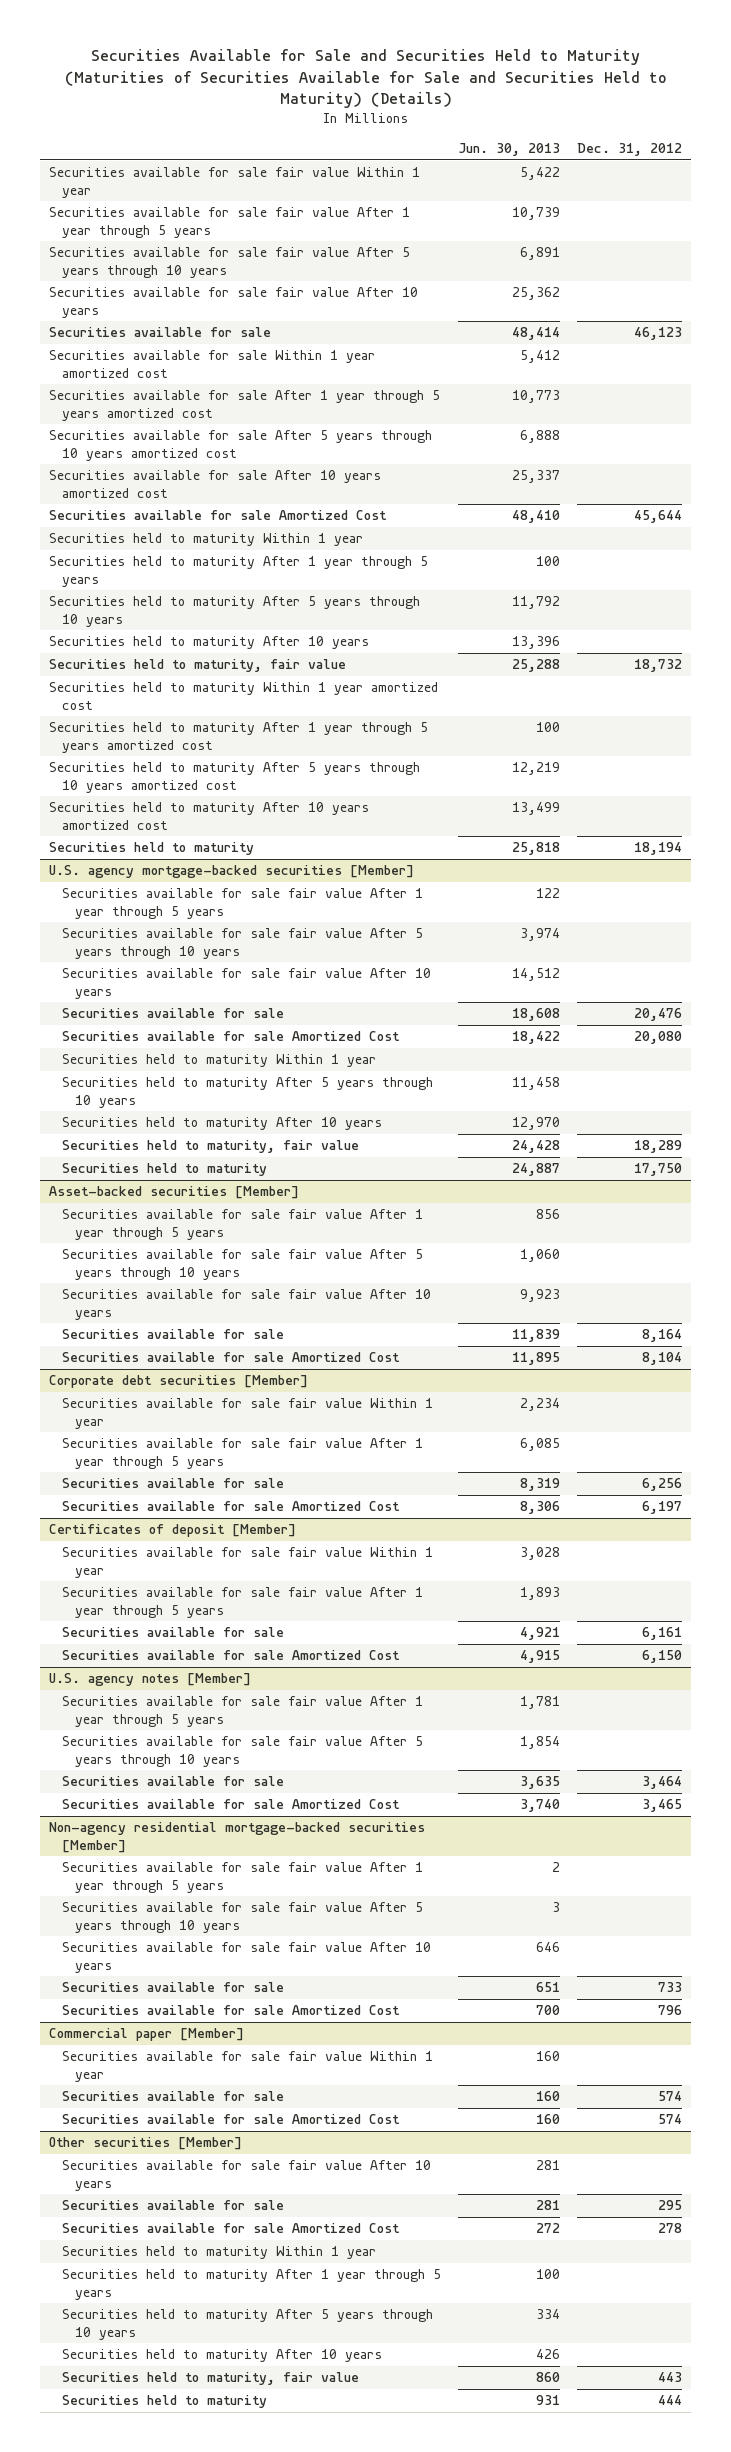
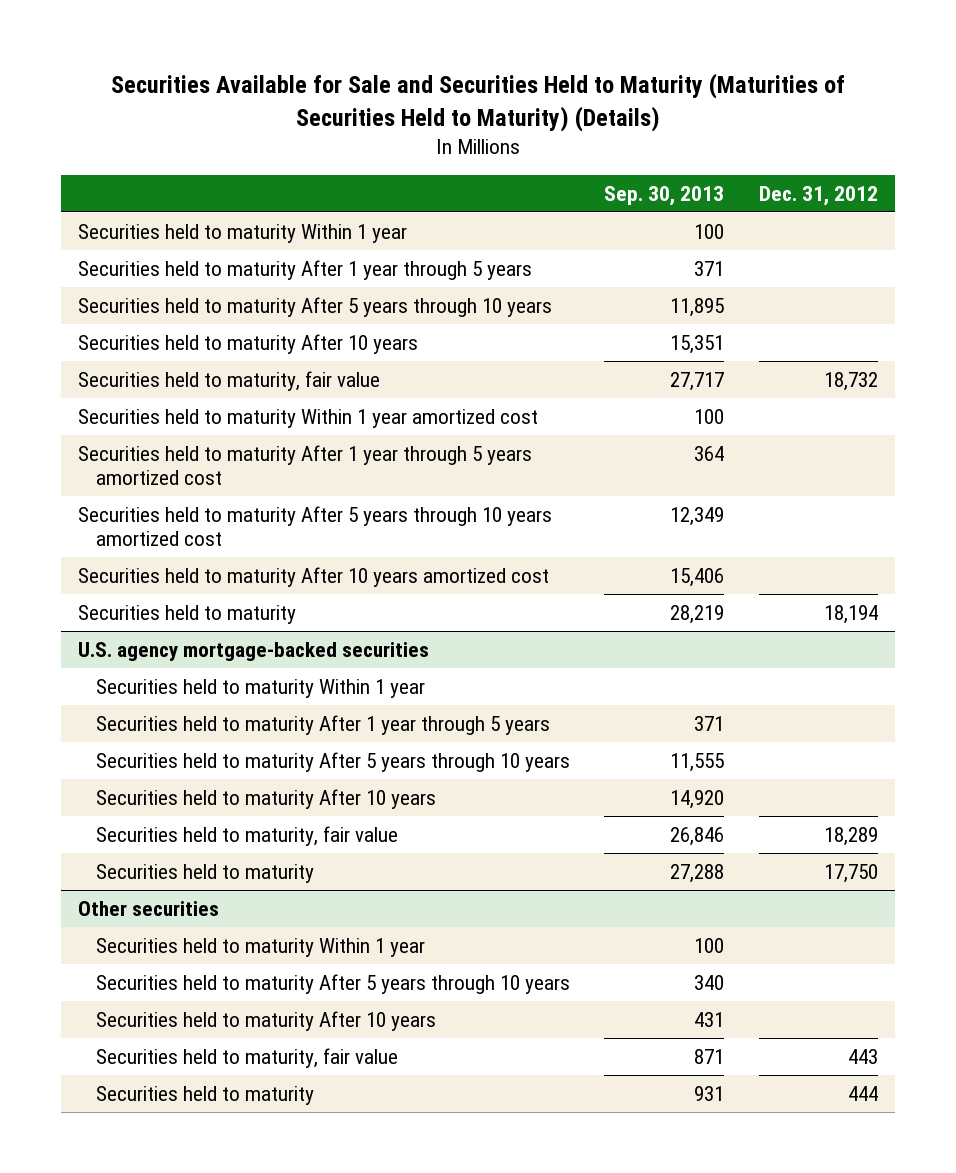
[64,49,667,109] Securities Available for Sale and Securities Held to Maturity (Maturities of Securities Available for Sale and Securities Held to Maturity) (Details) -> [111,73,846,132] Securities Available for Sale and Securities Held to Maturity (Maturities of Securities Held to Maturity) (Details)
[458,143,561,157] Jun. 30, 2013 -> none
none -> [604,185,725,206] Sep. 30, 2013
[48,167,420,198] Securities available for sale fair value Within 1 year -> none
[48,207,410,238] Securities available for sale fair value After 1 year through 5 years -> none
[48,247,410,278] Securities available for sale fair value After 5 years through 10 years -> none
[48,287,418,318] Securities available for sale fair value After 10 years -> none
[48,327,271,338] Securities available for sale -> none
[48,350,375,378] Securities available for sale Within 1 year amortized cost -> none
[48,390,440,421] Securities available for sale After 1 year through 5 years amortized cost -> none
[48,430,432,461] Securities available for sale After 5 years through 10 years amortized cost -> none
[48,470,381,498] Securities available for sale After 10 years amortized cost -> none
[48,510,387,521] Securities available for sale Amortized Cost -> none
[61,888,423,919] Securities available for sale fair value After 1 year through 5 years -> none
[61,928,423,959] Securities available for sale fair value After 5 years through 10 years -> none
[61,968,431,999] Securities available for sale fair value After 10 years -> none
[61,1008,284,1019] Securities available for sale -> none
[61,1031,400,1042] Securities available for sale Amortized Cost -> none
[48,865,414,879] U.S. agency mortgage-backed securities [Member] -> [78,641,430,661] U.S. agency mortgage-backed securities
none -> [95,714,550,735] Securities held to maturity After 1 year through 5 years
[48,1186,299,1200] Asset-backed securities [Member] -> none
[61,1209,423,1240] Securities available for sale fair value After 1 year through 5 years -> none
[61,1249,423,1280] Securities available for sale fair value After 5 years through 10 years -> none
[61,1289,431,1320] Securities available for sale fair value After 10 years -> none
[61,1329,284,1340] Securities available for sale -> none
[61,1352,400,1363] Securities available for sale Amortized Cost -> none
[48,1375,308,1389] Corporate debt securities [Member] -> none
[61,1398,433,1429] Securities available for sale fair value Within 1 year -> none
[61,1438,423,1469] Securities available for sale fair value After 1 year through 5 years -> none
[61,1478,284,1489] Securities available for sale -> none
[61,1501,400,1512] Securities available for sale Amortized Cost -> none
[48,1524,296,1538] Certificates of deposit [Member] -> none
[61,1547,433,1578] Securities available for sale fair value Within 1 year -> none
[61,1587,423,1618] Securities available for sale fair value After 1 year through 5 years -> none
[61,1627,284,1638] Securities available for sale -> none
[61,1650,400,1661] Securities available for sale Amortized Cost -> none
[48,1673,251,1687] U.S. agency notes [Member] -> none
[61,1696,423,1727] Securities available for sale fair value After 1 year through 5 years -> none
[61,1736,423,1767] Securities available for sale fair value After 5 years through 10 years -> none
[61,1776,284,1787] Securities available for sale -> none
[61,1799,400,1810] Securities available for sale Amortized Cost -> none
[48,1822,425,1853] Non-agency residential mortgage-backed securities [Member] -> none
[61,1862,423,1893] Securities available for sale fair value After 1 year through 5 years -> none
[61,1902,423,1933] Securities available for sale fair value After 5 years through 10 years -> none
[61,1942,431,1973] Securities available for sale fair value After 10 years -> none
[61,1982,284,1993] Securities available for sale -> none
[61,2005,400,2016] Securities available for sale Amortized Cost -> none
[48,2028,244,2042] Commercial paper [Member] -> none
[61,2051,433,2082] Securities available for sale fair value Within 1 year -> none
[61,2091,284,2102] Securities available for sale -> none
[61,2114,400,2125] Securities available for sale Amortized Cost -> none
[61,2160,431,2191] Securities available for sale fair value After 10 years -> none
[61,2200,284,2211] Securities available for sale -> none
[61,2223,400,2234] Securities available for sale Amortized Cost -> none
[48,2137,242,2151] Other securities [Member] -> [78,900,220,916] Other securities
[61,2269,441,2300] Securities held to maturity After 1 year through 5 years -> none

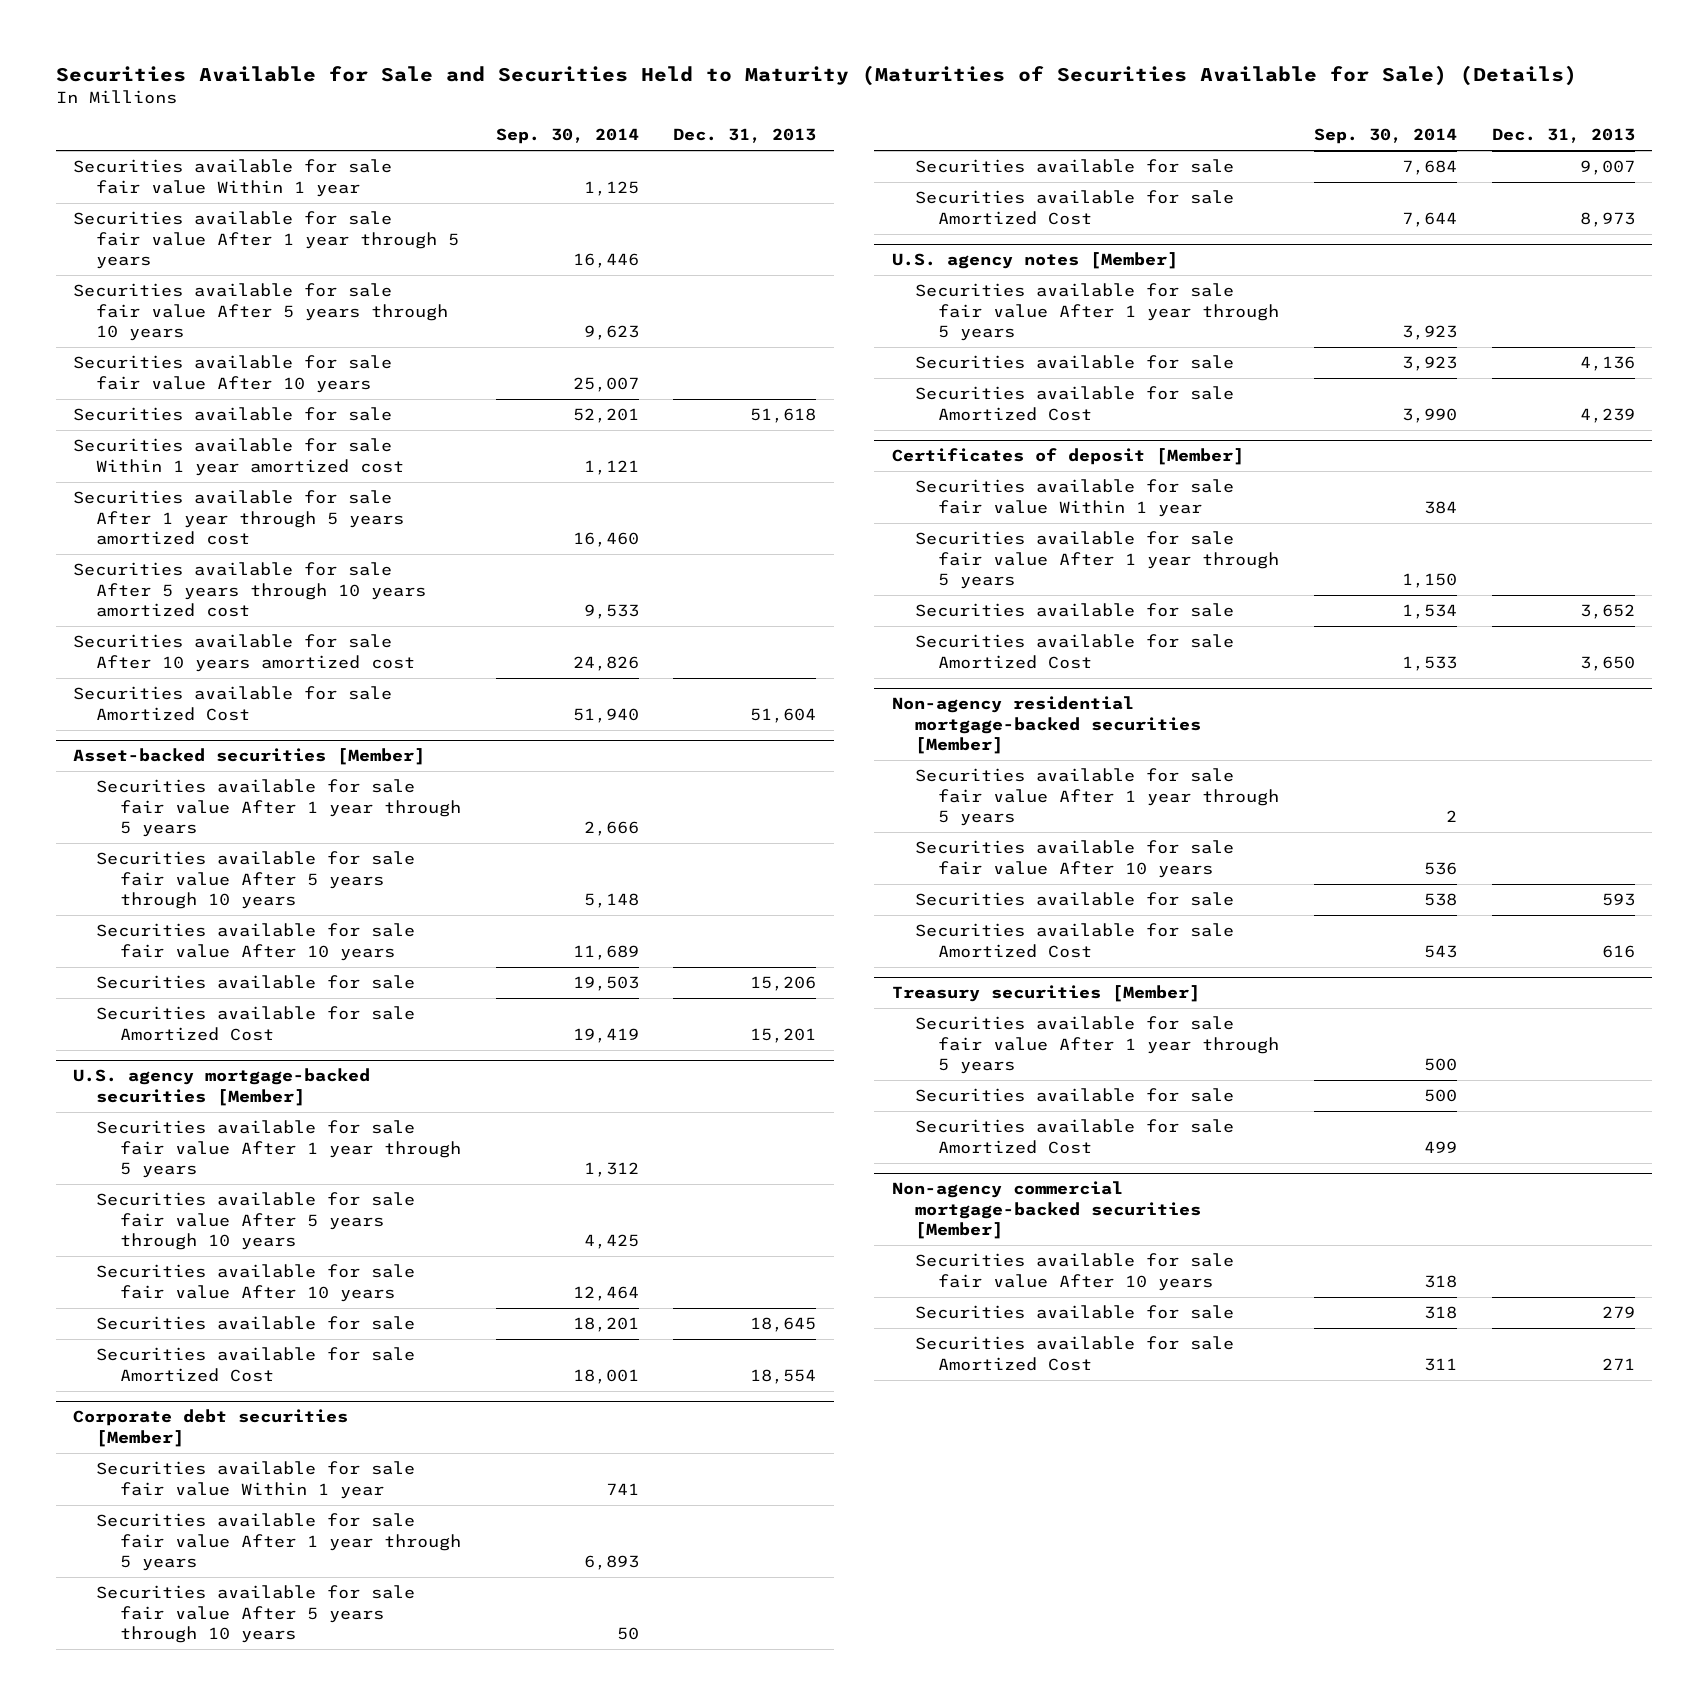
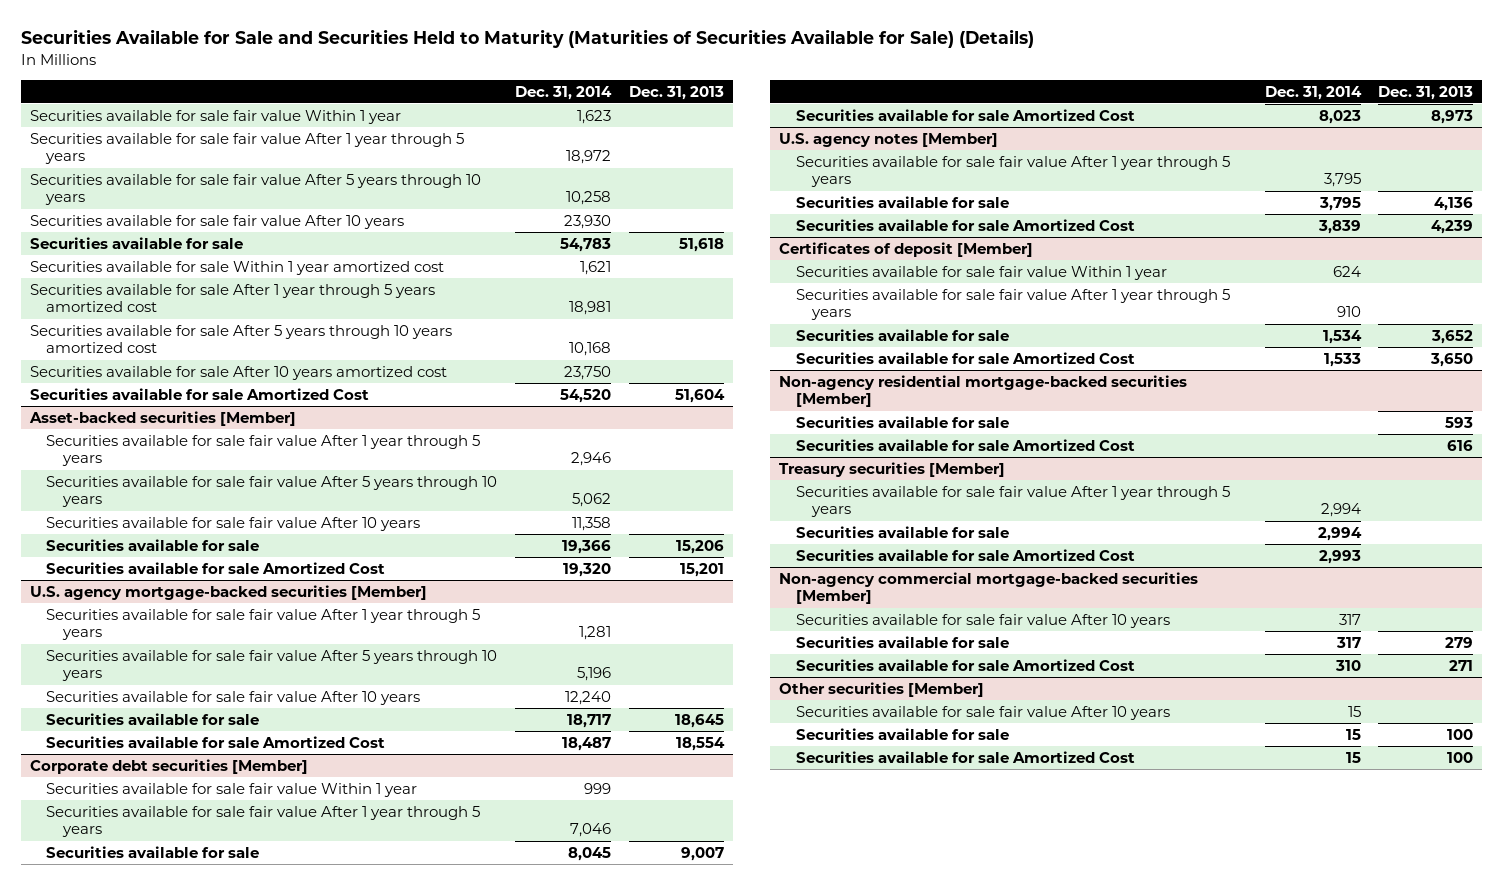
[495,127,639,144] Sep. 30, 2014 -> none
none -> [515,85,613,100] Dec. 31, 2014
[96,1585,416,1643] Securities available for sale fair value After 5 years through 10 years -> none
[914,768,1280,826] Securities available for sale fair value After 1 year through 5 years -> none
[914,840,1234,878] Securities available for sale fair value After 10 years -> none
none -> [779,681,985,697] Other securities [Member]
none -> [795,705,1170,720] Securities available for sale fair value After 10 years
none -> [795,727,1009,740] Securities available for sale
none -> [795,750,1135,763] Securities available for sale Amortized Cost

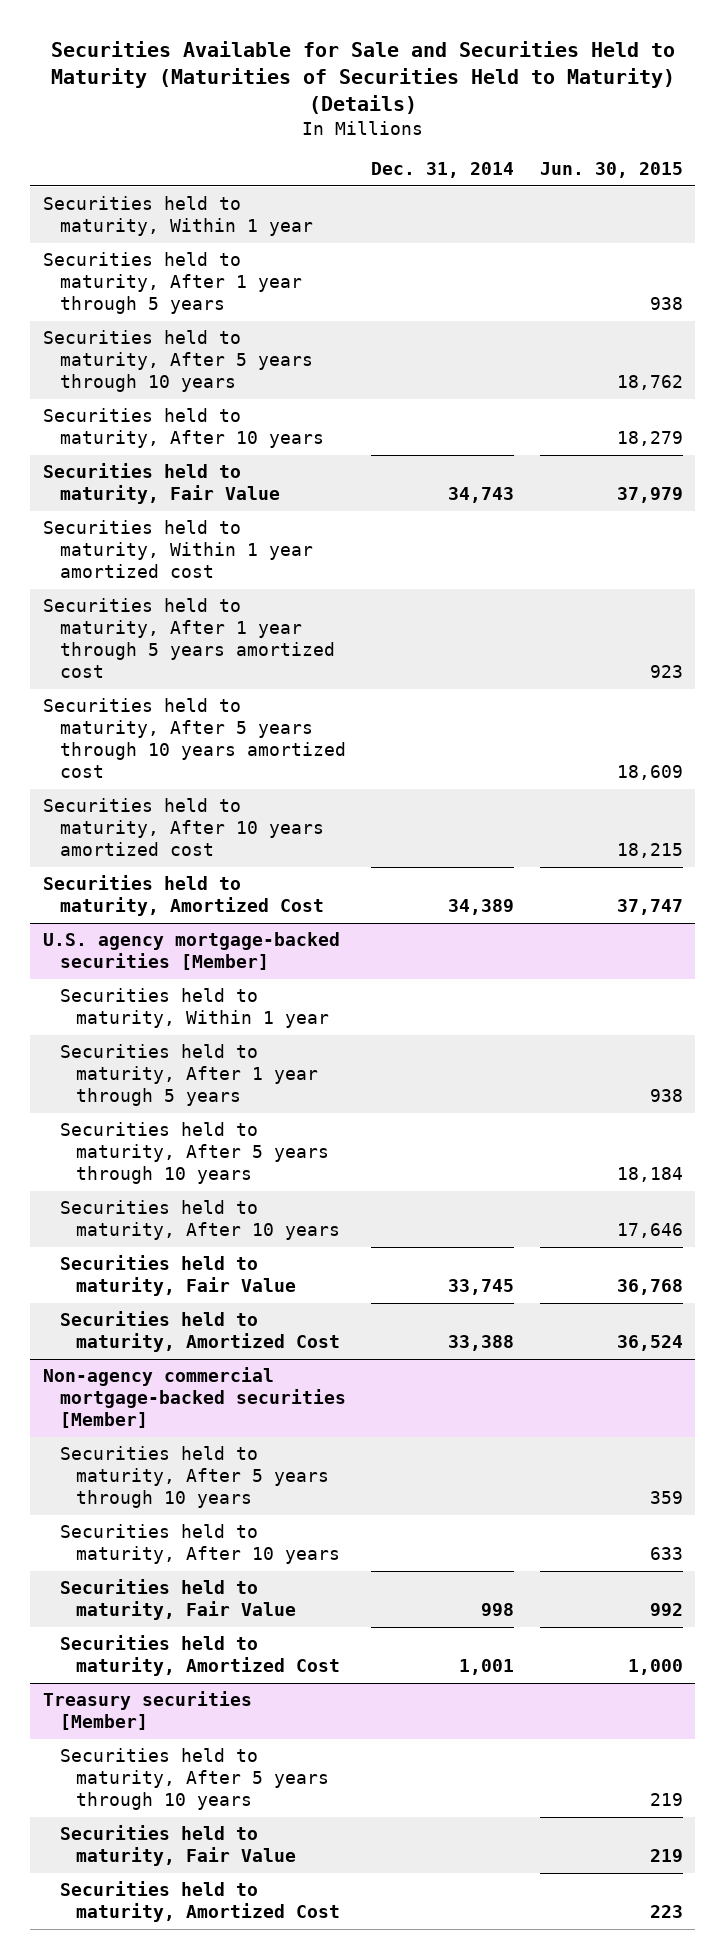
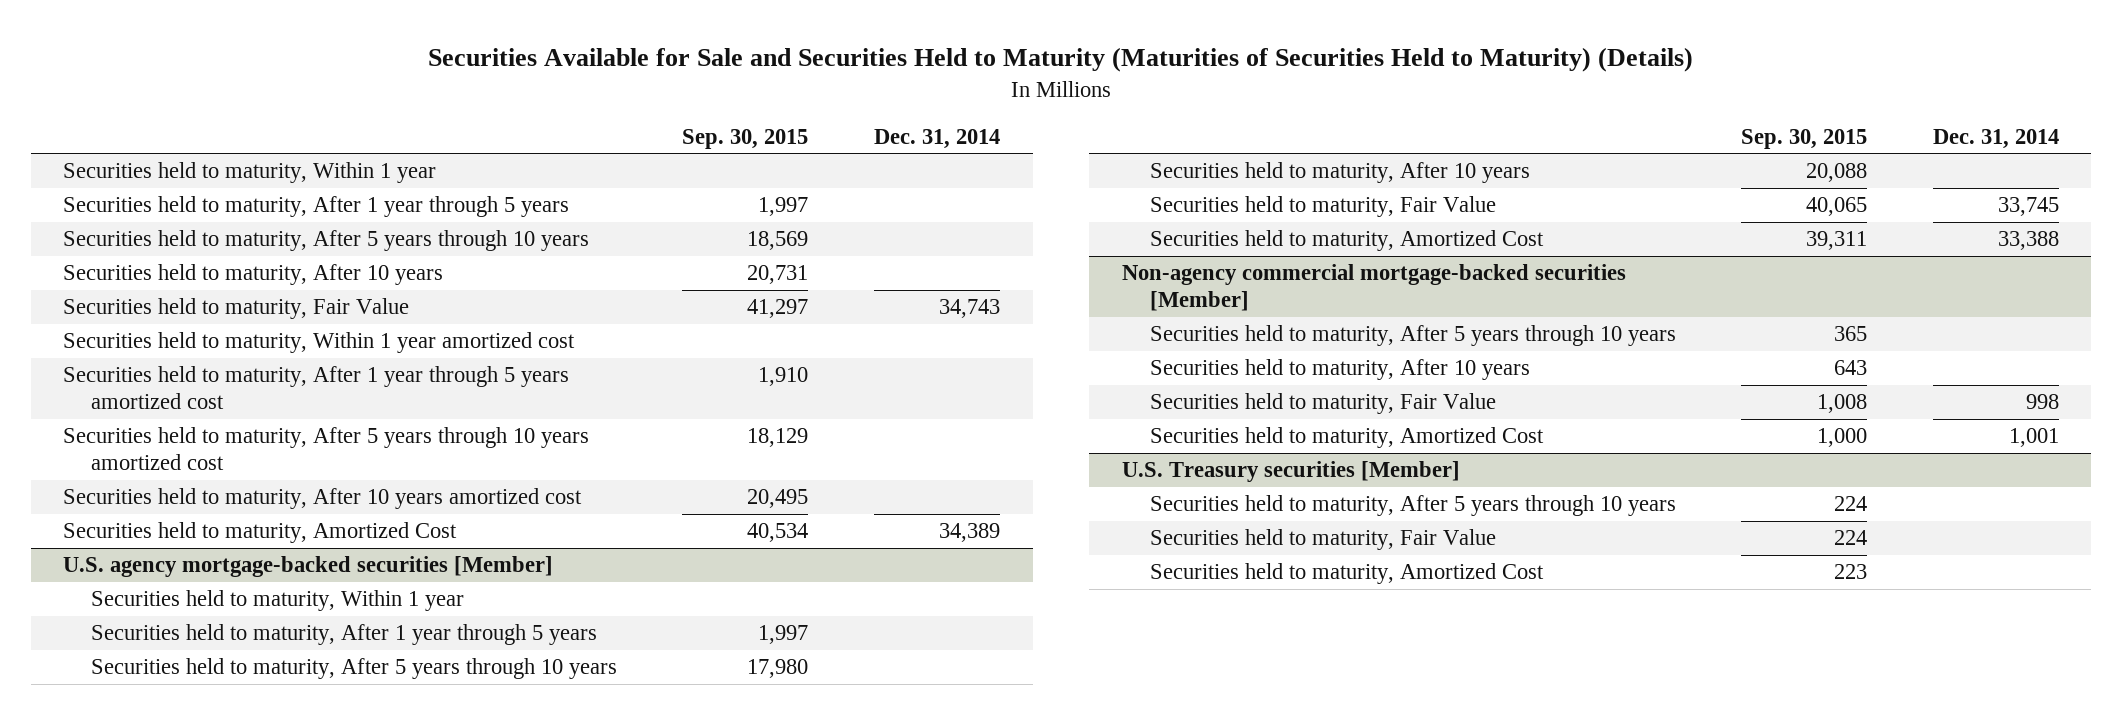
[539,162,683,179] Jun. 30, 2015 -> none
none -> [682,128,809,149] Sep. 30, 2015
[43,1691,253,1731] Treasury securities [Member] -> [1122,461,1461,483] U.S. Treasury securities [Member]

